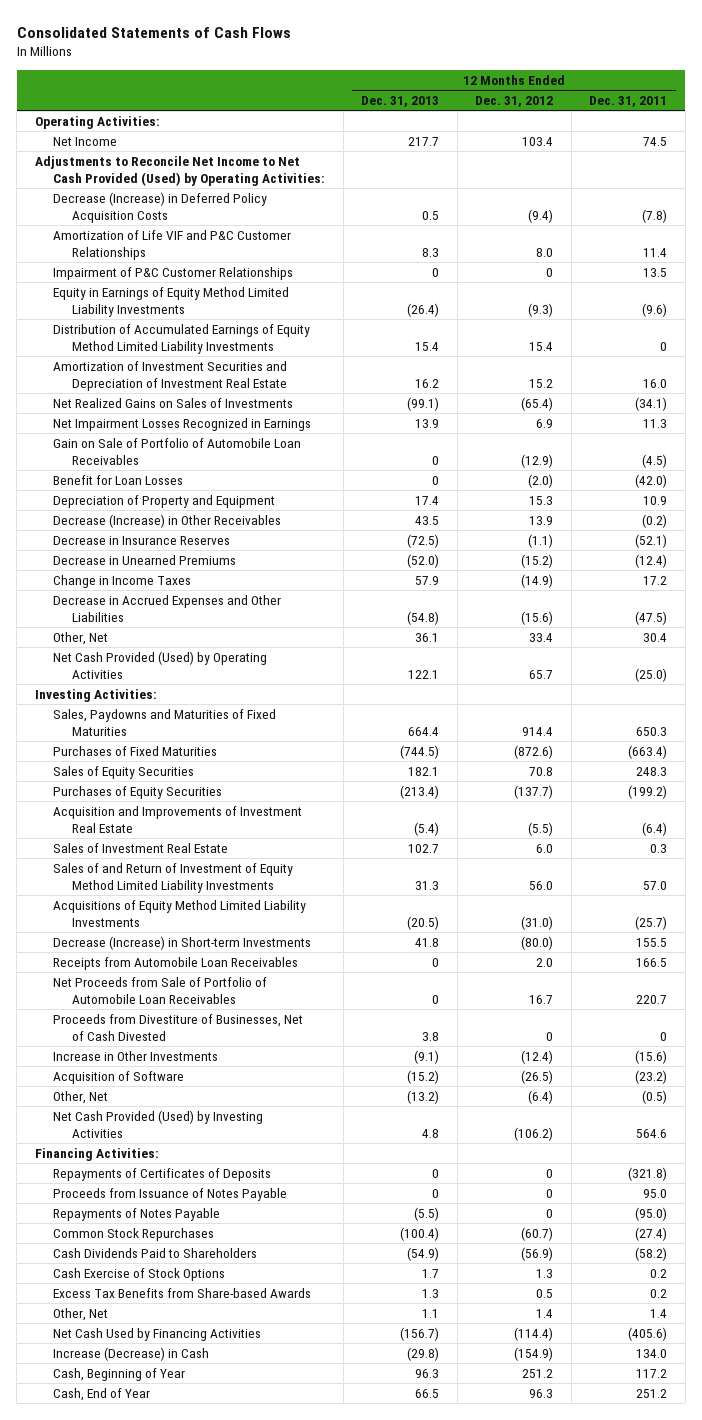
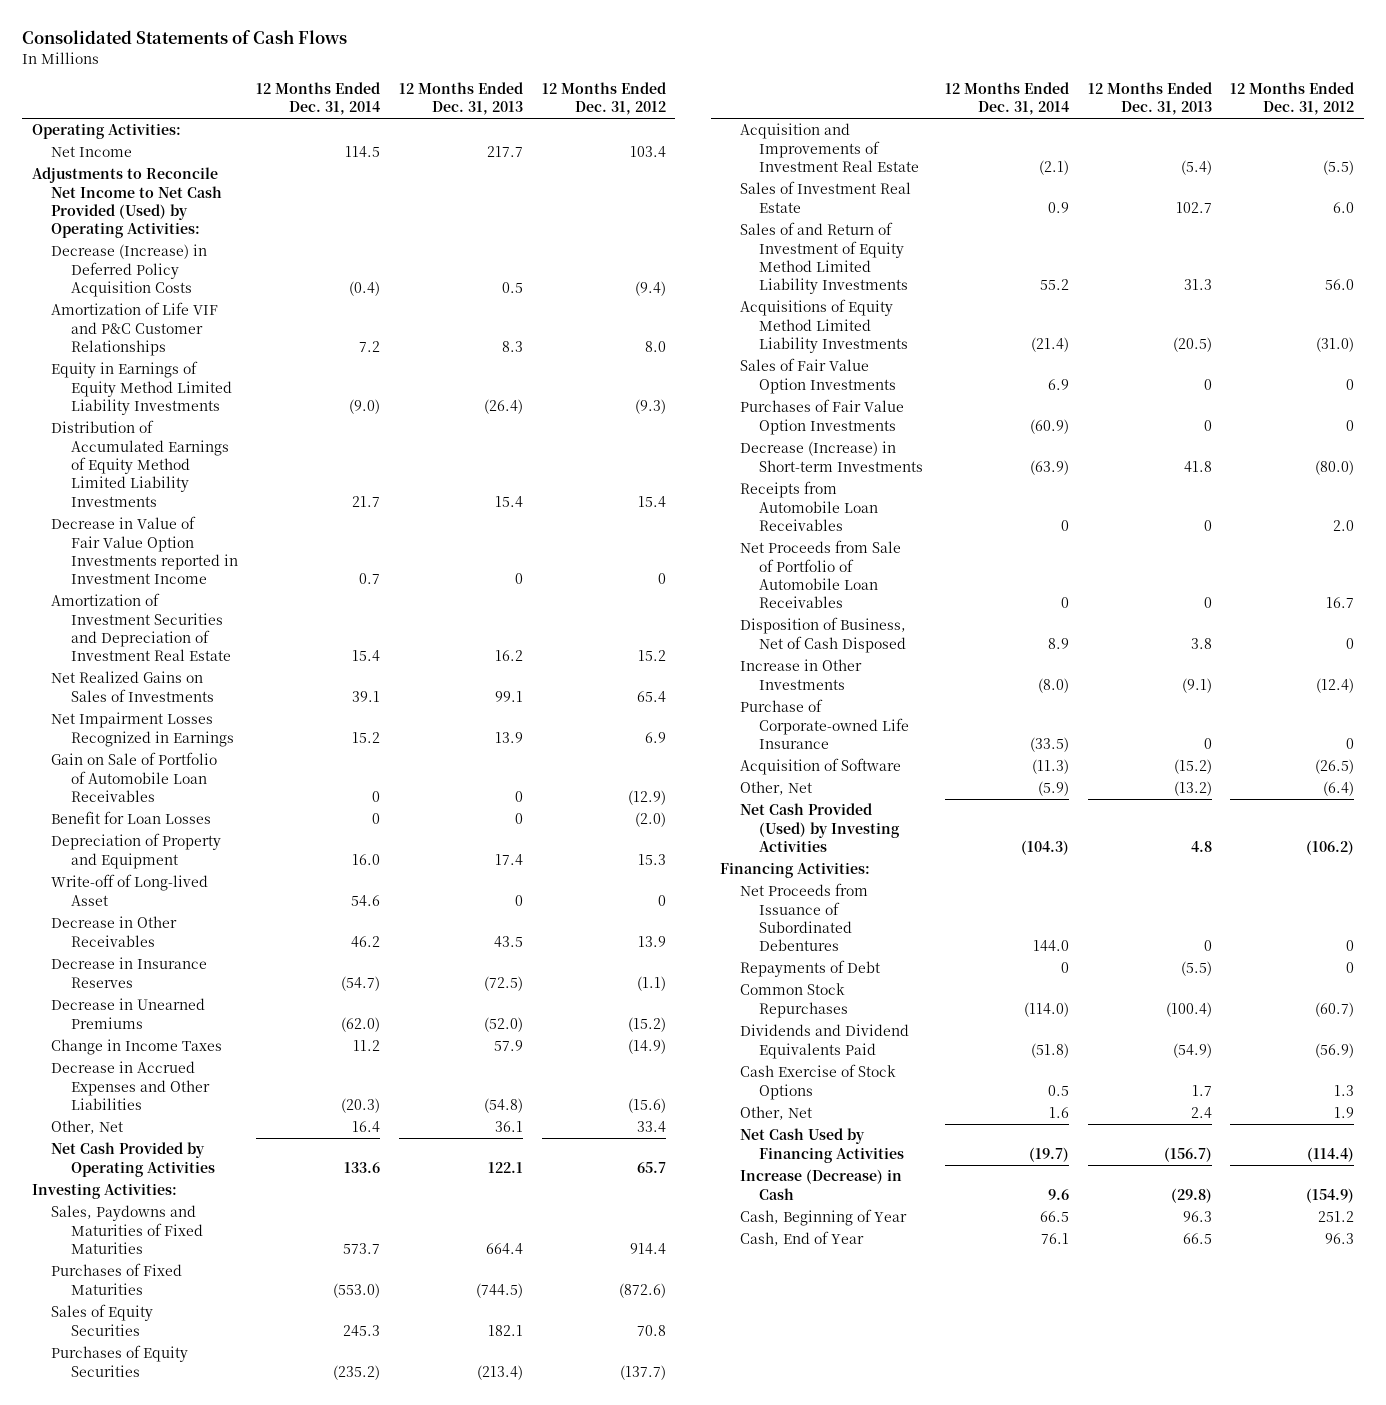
[589,96,668,108] Dec. 31, 2011 -> none
none -> [256,82,381,116] 12 Months Ended Dec. 31, 2014
[53,266,294,280] Impairment of P&C Customer Relationships -> none
none -> [51,516,238,585] Decrease in Value of Fair Value Option Investments reported in Investment Income
[407,396,440,411] (99.1) -> [495,690,524,702] 99.1
[521,396,554,411] (65.4) -> [636,690,666,702] 65.4
none -> [51,874,209,906] Write-off of Long-lived Asset
[53,513,282,528] Decrease (Increase) in Other Receivables -> [51,916,178,947] Decrease in Other Receivables
[53,650,268,679] Net Cash Provided (Used) by Operating Activities -> [51,1142,215,1177] Net Cash Provided by Operating Activities
none -> [739,358,897,394] Sales of Fair Value Option Investments
none -> [739,399,904,435] Purchases of Fair Value Option Investments
[53,1013,304,1041] Proceeds from Divestiture of Businesses, Net of Cash Divested -> [739,617,907,653] Disposition of Business, Net of Cash Disposed
none -> [739,699,910,750] Purchase of Corporate-owned Life Insurance
[53,1167,272,1181] Repayments of Certificates of Deposits -> none
[53,1187,288,1201] Proceeds from Issuance of Notes Payable -> [739,883,868,952] Net Proceeds from Issuance of Subordinated Debentures
[53,1207,221,1221] Repayments of Notes Payable -> [739,960,880,978] Repayments of Debt
[53,1247,258,1258] Cash Dividends Paid to Shareholders -> [739,1024,909,1059] Dividends and Dividend Equivalents Paid
[53,1287,312,1298] Excess Tax Benefits from Share-based Awards -> none
[422,1308,440,1318] 1.1 -> [1190,1107,1212,1119] 2.4
[536,1308,554,1318] 1.4 -> [1334,1107,1355,1119] 1.9

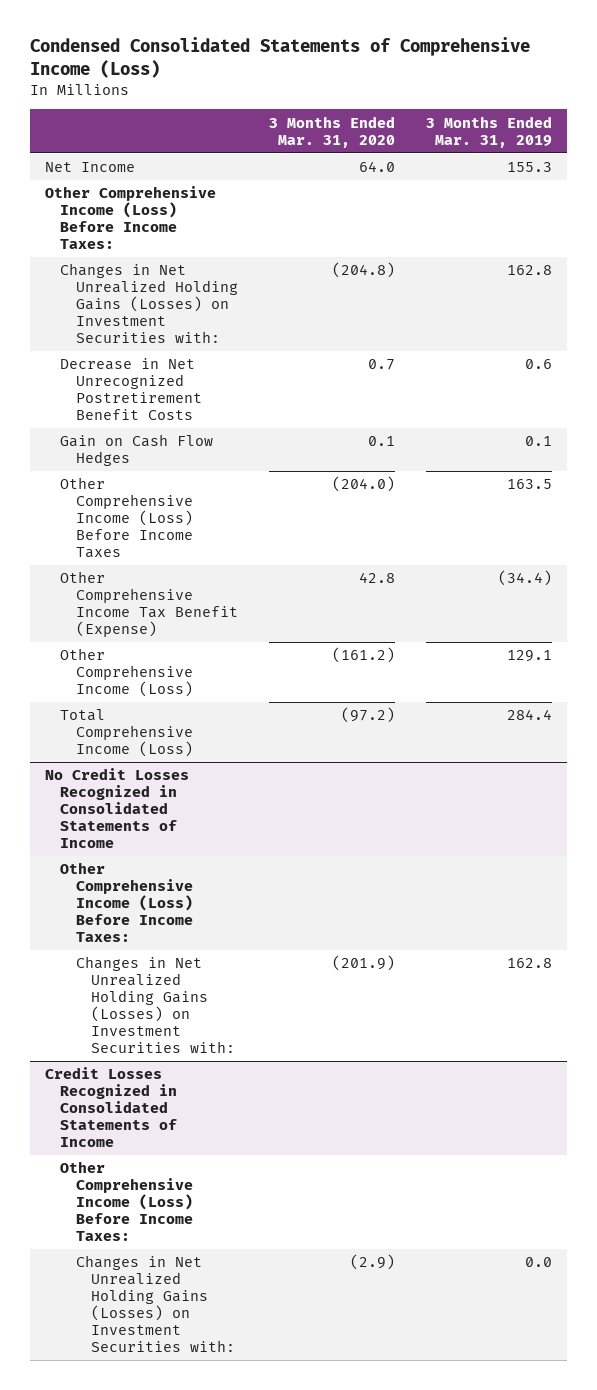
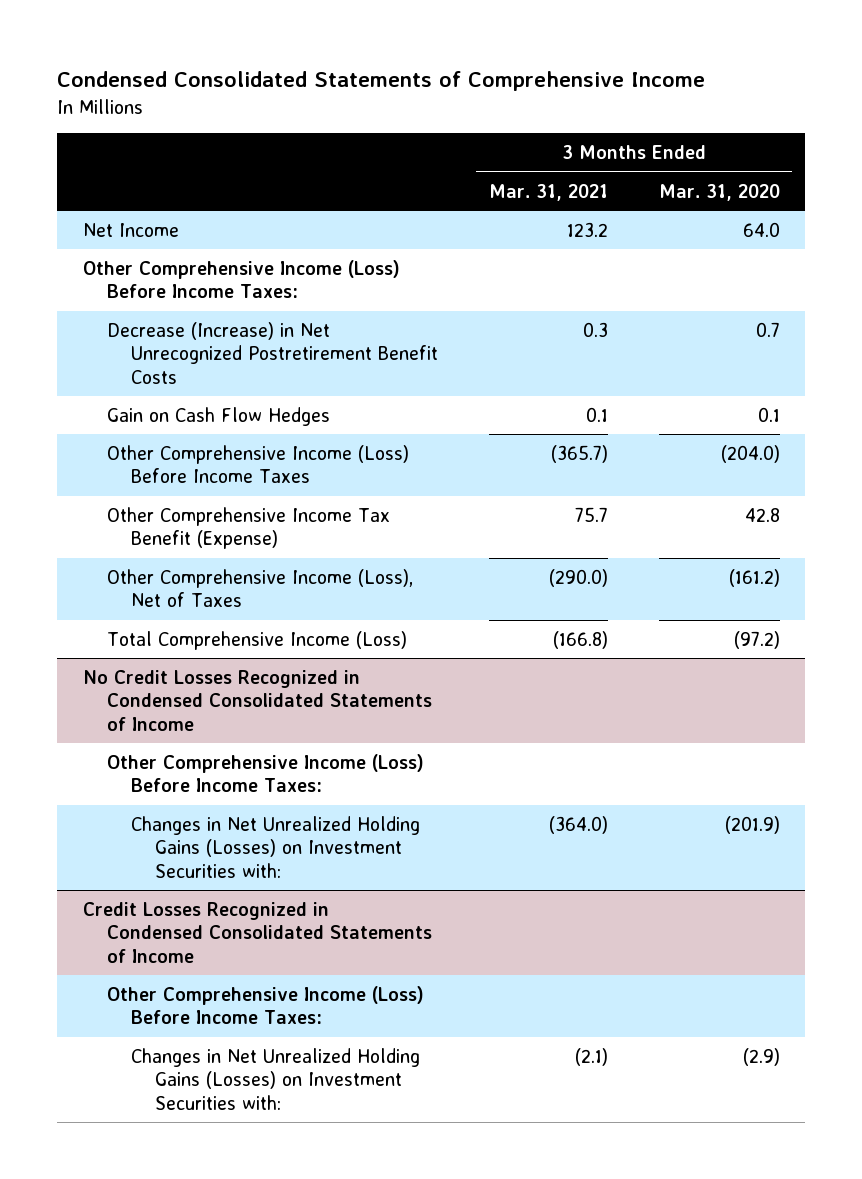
[29,37,530,79] Condensed Consolidated Statements of Comprehensive Income (Loss) -> [57,71,706,92] Condensed Consolidated Statements of Comprehensive Income
[425,115,552,148] 3 Months Ended Mar. 31, 2019 -> none
none -> [488,183,608,201] Mar. 31, 2021
[60,263,238,343] Changes in Net Unrealized Holding Gains (Losses) on Investment Securities with: -> none
[60,358,202,421] Decrease in Net Unrecognized Postretirement Benefit Costs -> [106,321,438,384] Decrease (Increase) in Net Unrecognized Postretirement Benefit Costs
[60,648,193,698] Other Comprehensive Income (Loss) -> [106,568,413,608] Other Comprehensive Income (Loss), Net of Taxes
[45,768,190,848] No Credit Losses Recognized in Consolidated Statements of Income -> [82,669,432,731] No Credit Losses Recognized in Condensed Consolidated Statements of Income
[45,1067,178,1147] Credit Losses Recognized in Consolidated Statements of Income -> [82,901,432,963] Credit Losses Recognized in Condensed Consolidated Statements of Income

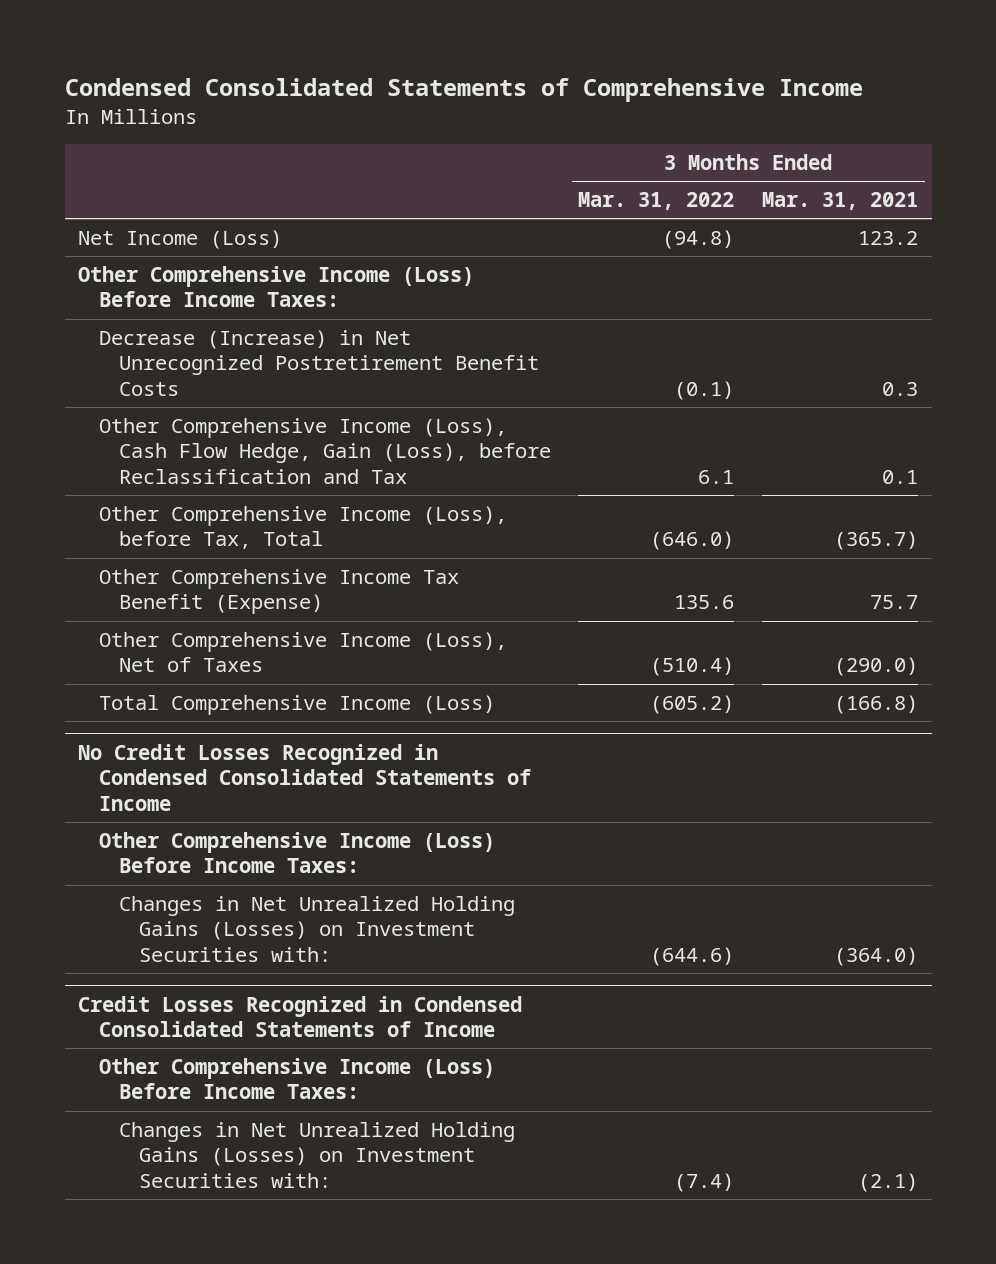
[658,183,780,201] Mar. 31, 2020 -> none
none -> [578,192,735,211] Mar. 31, 2022
[82,222,179,237] Net Income -> [78,229,283,249] Net Income (Loss)
[106,406,330,426] Gain on Cash Flow Hedges -> none
none -> [98,417,551,484] Other Comprehensive Income (Loss), Cash Flow Hedge, Gain (Loss), before Reclassification and Tax
[106,444,409,484] Other Comprehensive Income (Loss) Before Income Taxes -> [98,505,507,550] Other Comprehensive Income (Loss), before Tax, Total

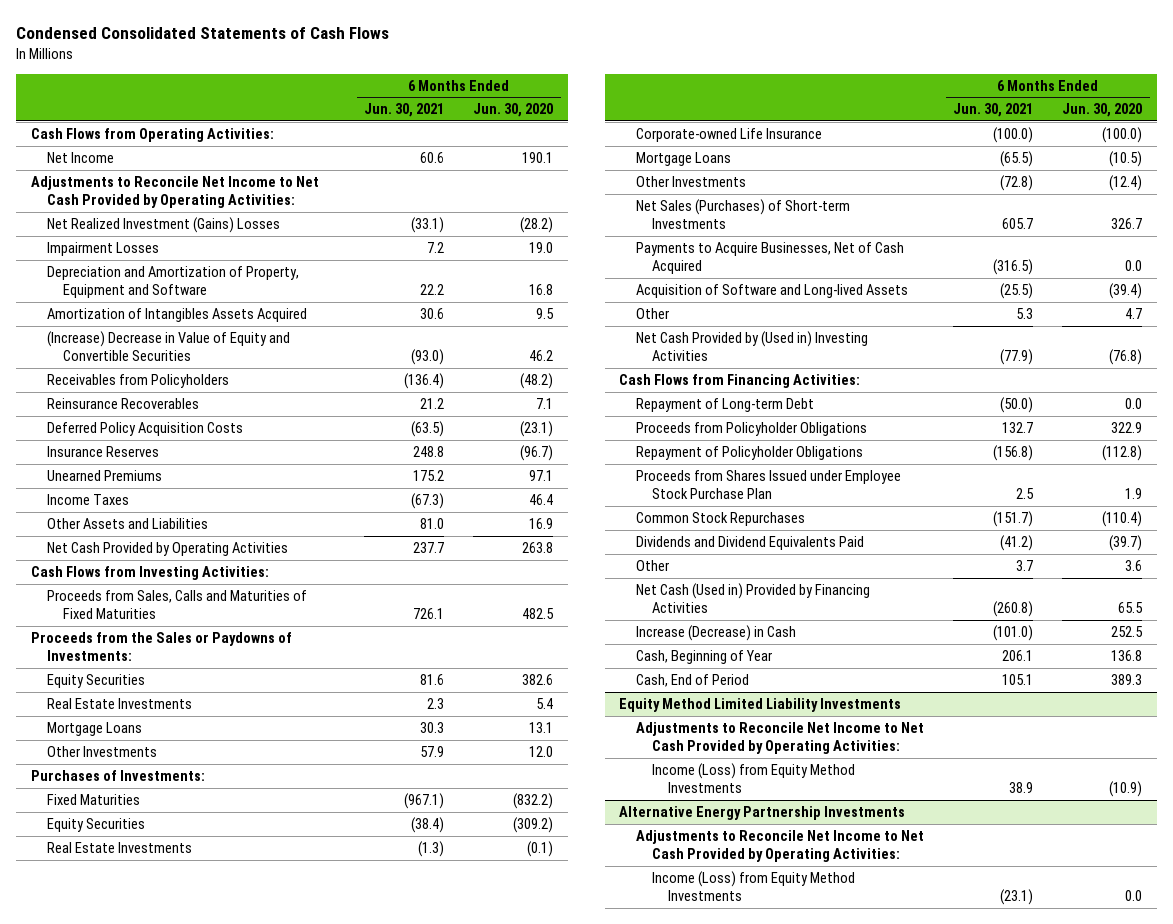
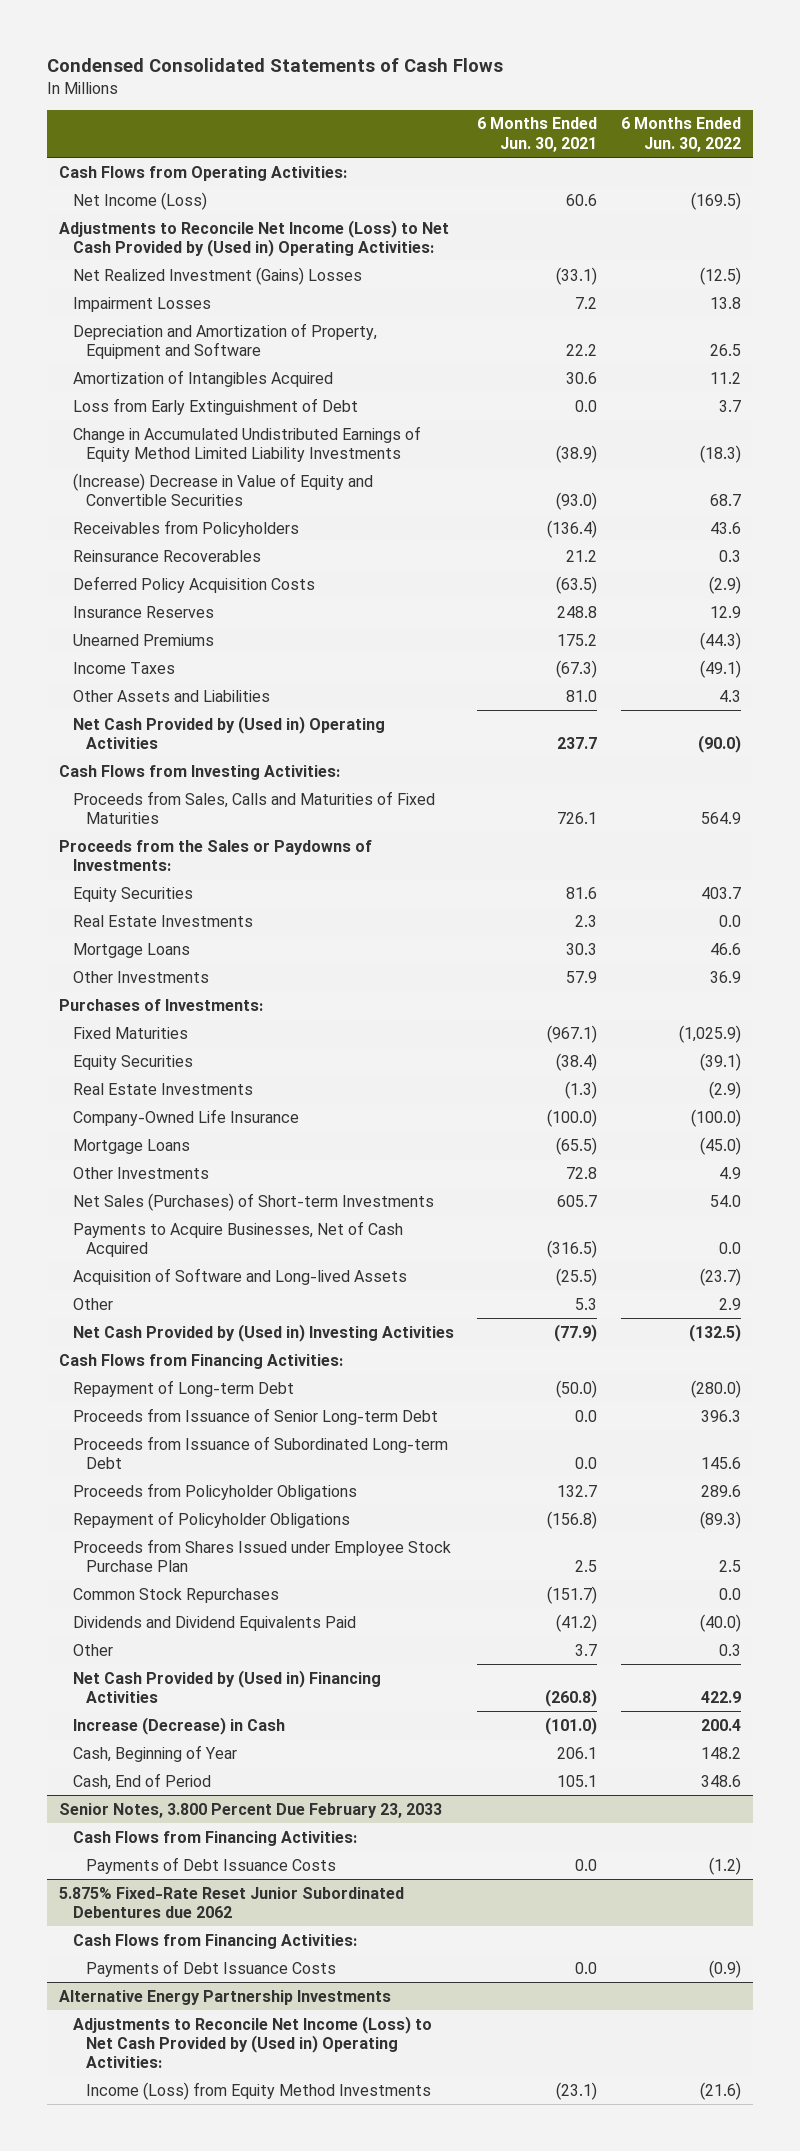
[473,103,554,118] Jun. 30, 2020 -> none
none -> [620,117,741,152] 6 Months Ended Jun. 30, 2022
[47,151,115,163] Net Income -> [72,191,207,210] Net Income (Loss)
[30,175,319,209] Adjustments to Reconcile Net Income to Net Cash Provided by Operating Activities: -> [59,219,450,257] Adjustments to Reconcile Net Income (Loss) to Net Cash Provided by (Used in) Operating Activities:
[47,307,308,322] Amortization of Intangibles Assets Acquired -> [72,369,333,387] Amortization of Intangibles Acquired
none -> [72,397,358,415] Loss from Early Extinguishment of Debt
none -> [72,425,421,462] Change in Accumulated Undistributed Earnings of Equity Method Limited Liability Investments
[47,541,289,556] Net Cash Provided by Operating Activities -> [72,715,385,749] Net Cash Provided by (Used in) Operating Activities
[635,127,822,142] Corporate-owned Life Insurance -> [72,1108,299,1126] Company-Owned Life Insurance
[1000,174,1034,191] (72.8) -> [566,1166,598,1179] 72.8
none -> [72,1407,438,1425] Proceeds from Issuance of Senior Long-term Debt
none -> [72,1435,448,1469] Proceeds from Issuance of Subordinated Long-term Debt
[635,582,870,614] Net Cash (Used in) Provided by Financing Activities -> [72,1669,381,1703] Net Cash Provided by (Used in) Financing Activities
[619,697,902,712] Equity Method Limited Liability Investments -> none
[635,721,924,755] Adjustments to Reconcile Net Income to Net Cash Provided by Operating Activities: -> none
[652,762,856,794] Income (Loss) from Equity Method Investments -> none
none -> [59,1802,443,1818] Senior Notes, 3.800 Percent Due February 23, 2033
none -> [72,1830,357,1846] Cash Flows from Financing Activities:
none -> [86,1856,337,1874] Payments of Debt Issuance Costs
none -> [59,1886,405,1918] 5.875% Fixed-Rate Reset Junior Subordinated Debentures due 2062
none -> [72,1933,357,1949] Cash Flows from Financing Activities:
none -> [86,1959,337,1977] Payments of Debt Issuance Costs
[635,829,924,863] Adjustments to Reconcile Net Income to Net Cash Provided by Operating Activities: -> [72,2015,432,2069] Adjustments to Reconcile Net Income (Loss) to Net Cash Provided by (Used in) Operating Activities:

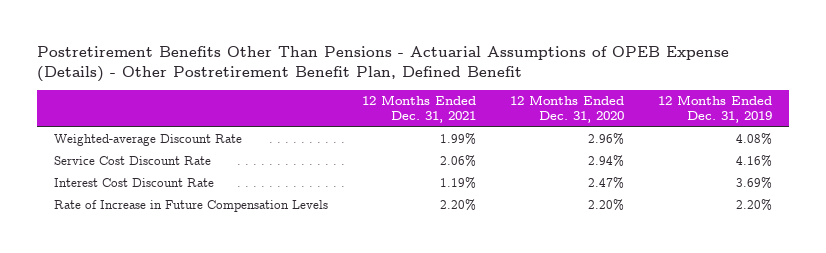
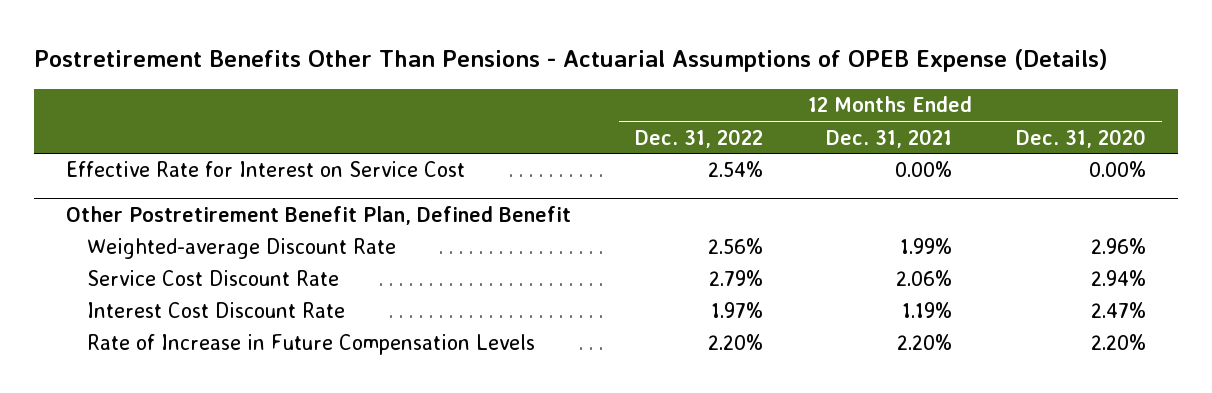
[36,45,729,82] Postretirement Benefits Other Than Pensions - Actuarial Assumptions of OPEB Expense (Details) - Other Postretirement Benefit Plan, Defined Benefit -> [34,49,1109,73] Postretirement Benefits Other Than Pensions - Actuarial Assumptions of OPEB Expense (Details)
[657,95,772,124] 12 Months Ended Dec. 31, 2019 -> none
none -> [634,128,763,148] Dec. 31, 2022
none -> [65,161,465,178] Effective Rate for Interest on Service Cost
none -> [65,206,571,226] Other Postretirement Benefit Plan, Defined Benefit

